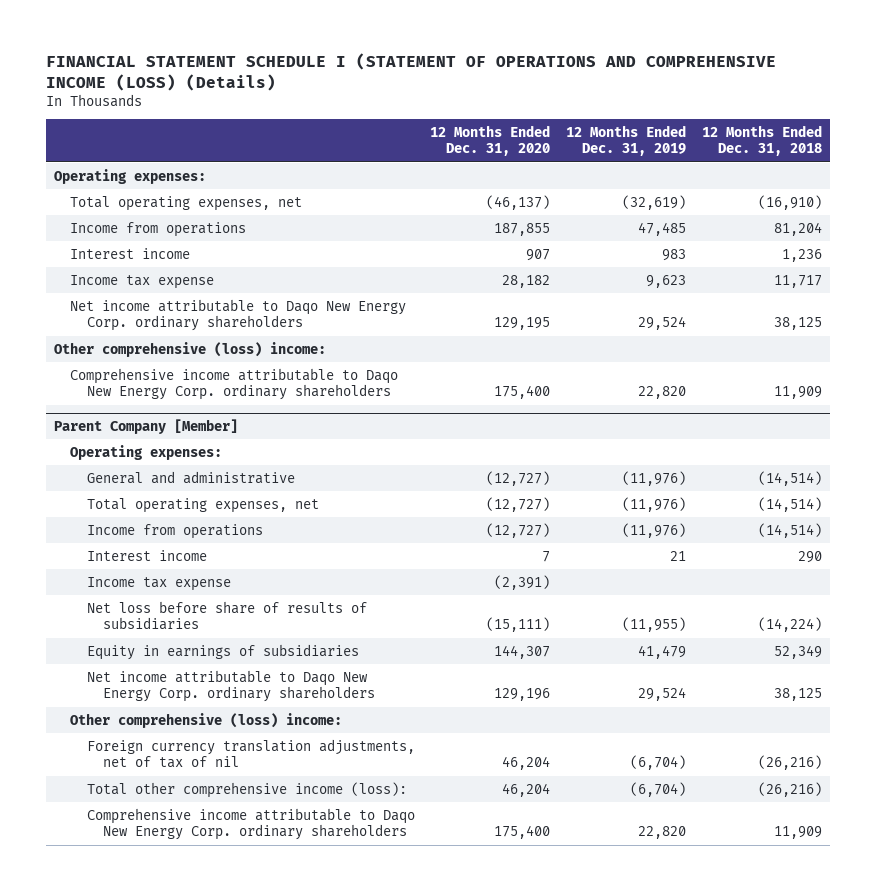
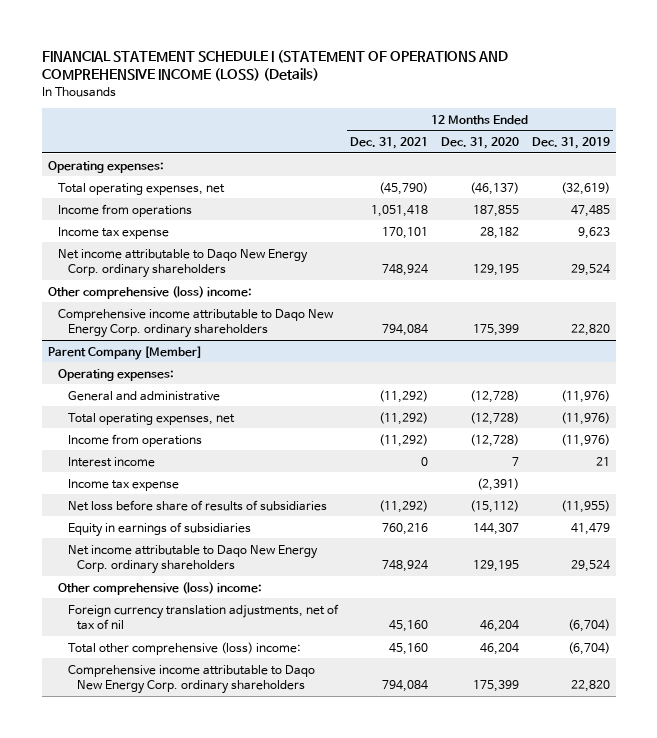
[701,124,822,157] 12 Months Ended Dec. 31, 2018 -> none
none -> [350,137,429,150] Dec. 31, 2021
[70,247,191,259] Interest income -> none
[494,385,551,400] 175,400 -> [472,324,519,337] 175,399
[486,470,551,486] (12,727) -> [469,389,519,403] (12,728)
[486,496,551,512] (12,727) -> [469,411,519,425] (12,728)
[486,522,551,538] (12,727) -> [469,433,519,447] (12,728)
[486,617,551,633] (15,111) -> [469,499,519,513] (15,112)
[494,688,551,702] 129,196 -> [472,560,519,573] 129,195
[86,781,407,798] Total other comprehensive income (loss): -> [67,641,301,655] Total other comprehensive (loss) income:
[494,825,551,840] 175,400 -> [472,680,519,693] 175,399

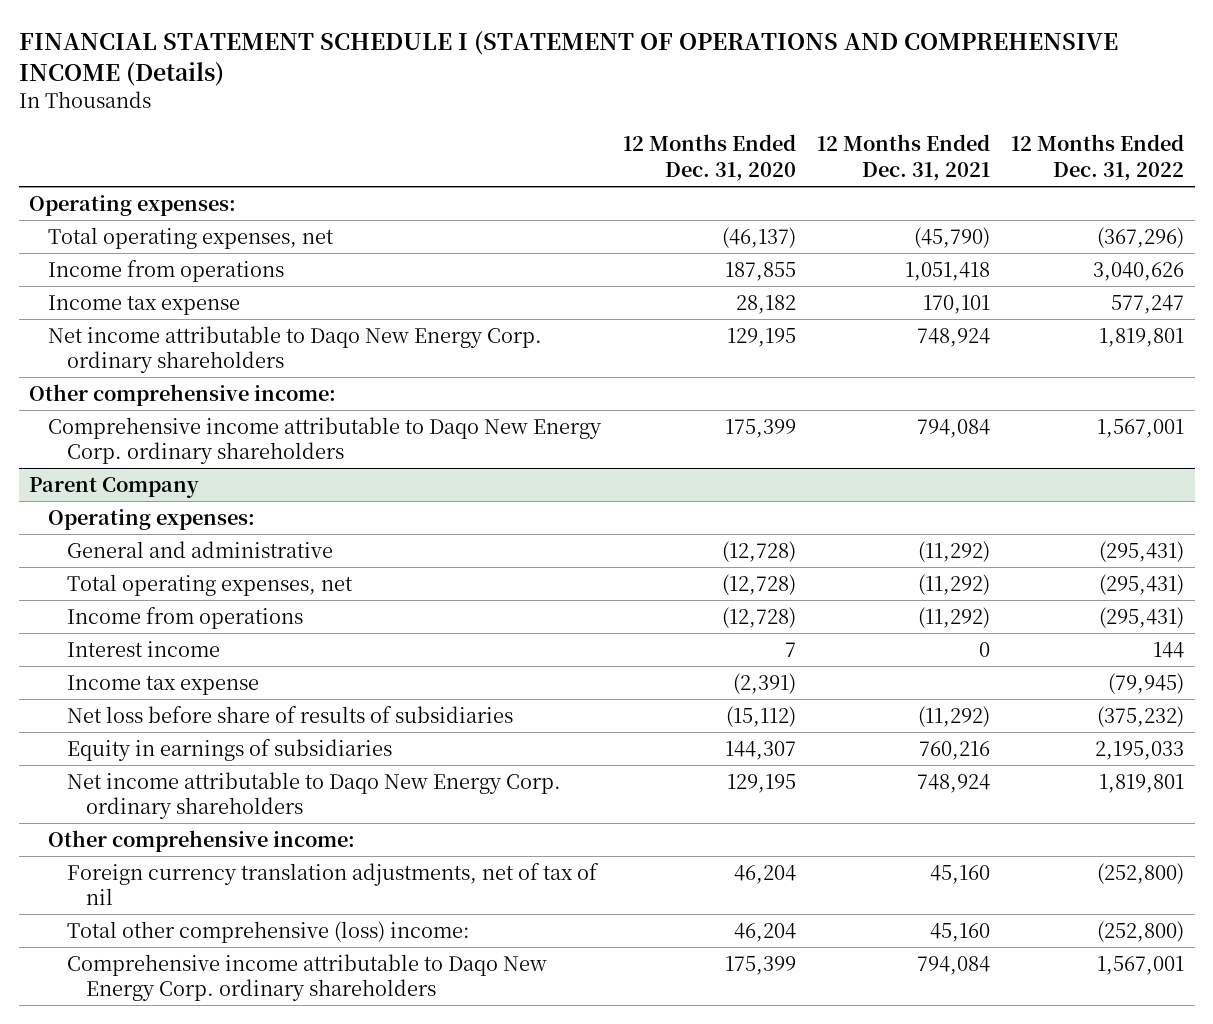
[41,49,508,82] FINANCIAL STATEMENT SCHEDULE I (STATEMENT OF OPERATIONS AND COMPREHENSIVE INCOME (LOSS) (Details) -> [18,30,1118,86] FINANCIAL STATEMENT SCHEDULE I (STATEMENT OF OPERATIONS AND COMPREHENSIVE INCOME (Details)
[531,137,610,150] Dec. 31, 2019 -> none
none -> [1011,134,1185,182] 12 Months Ended Dec. 31, 2022
[47,285,252,299] Other comprehensive (loss) income: -> [29,383,337,406] Other comprehensive income:
[47,345,202,360] Parent Company [Member] -> [29,476,200,498] Parent Company
[57,581,262,595] Other comprehensive (loss) income: -> [48,829,356,852] Other comprehensive income:

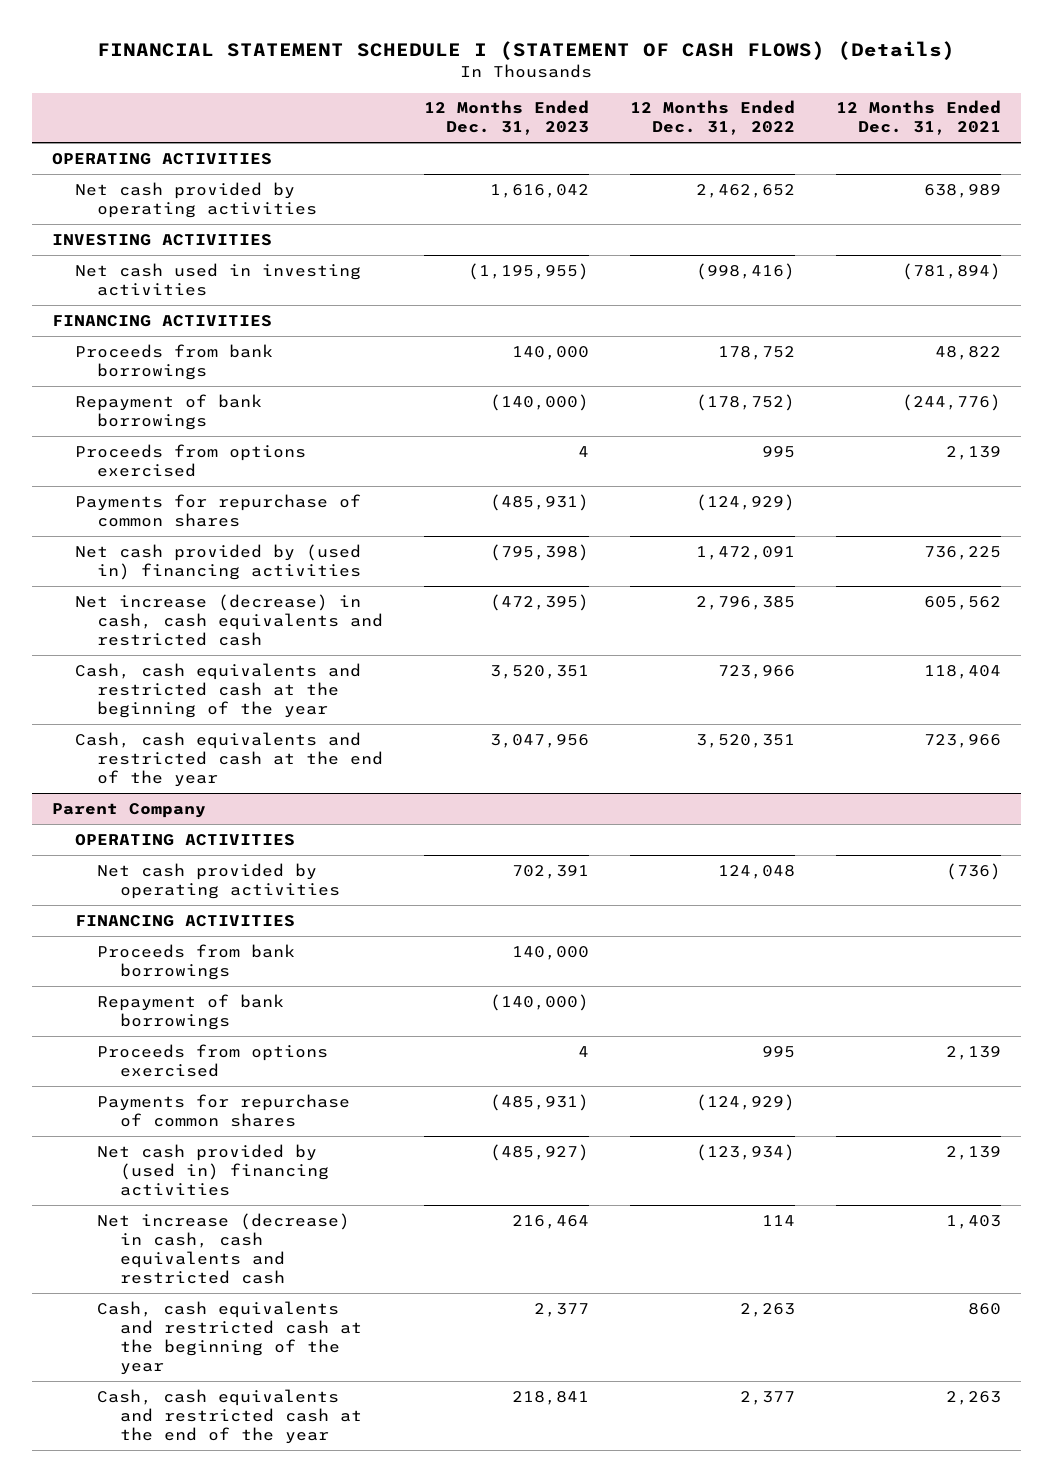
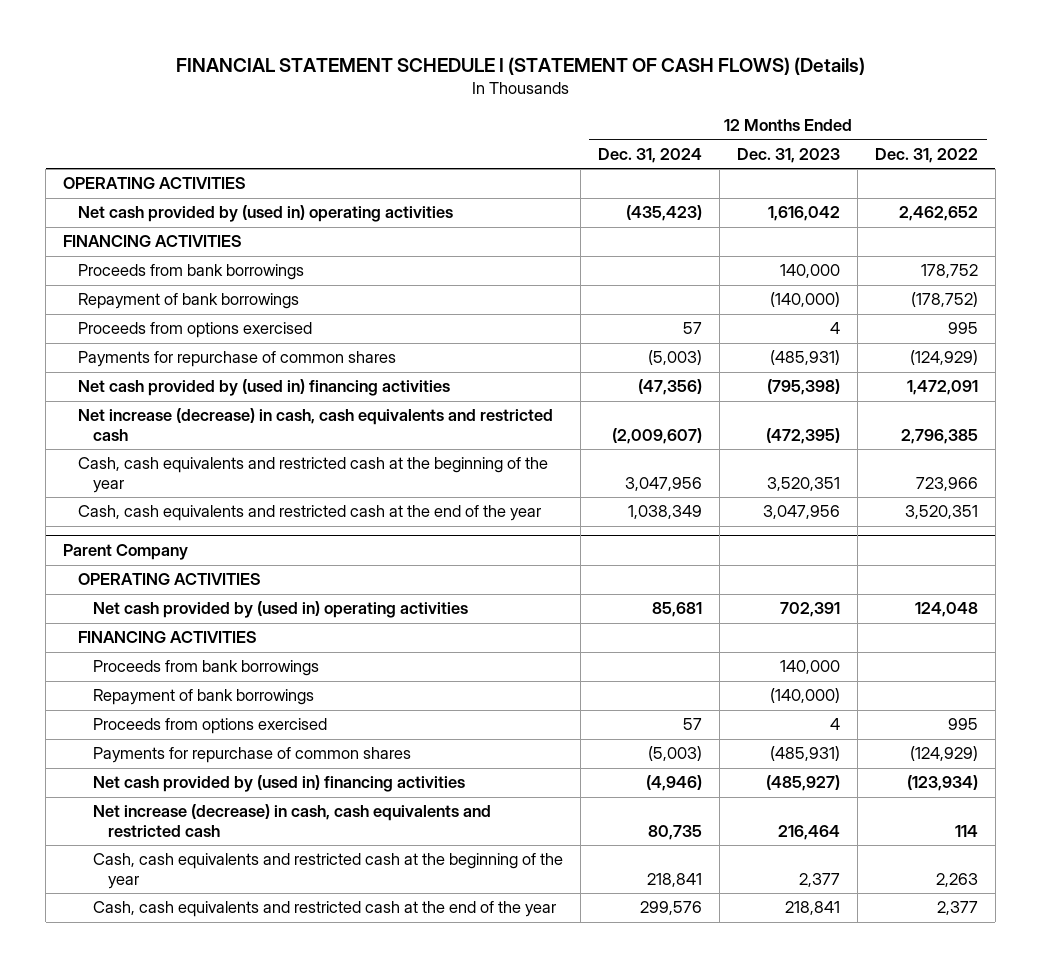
[835,100,1001,136] 12 Months Ended Dec. 31, 2021 -> none
none -> [598,148,703,164] Dec. 31, 2024
[52,233,273,246] INVESTING ACTIVITIES -> none
[74,262,361,296] Net cash used in investing activities -> none
[74,181,318,218] Net cash provided by operating activities -> [78,205,454,223] Net cash provided by (used in) operating activities
[97,862,340,899] Net cash provided by operating activities -> [93,601,469,619] Net cash provided by (used in) operating activities

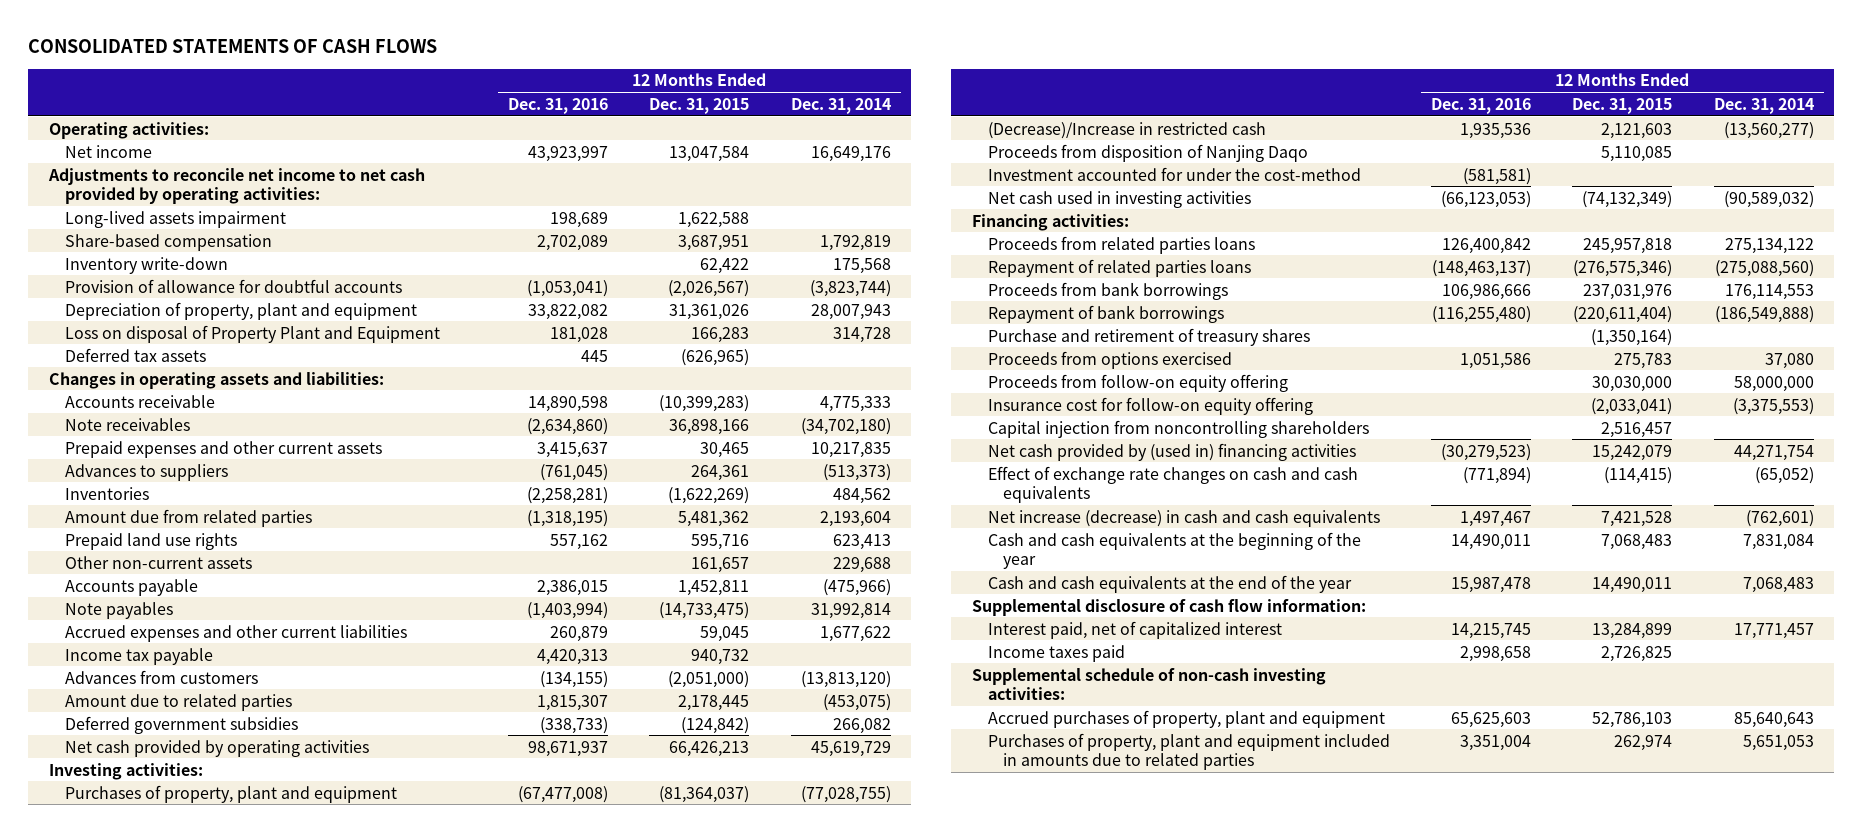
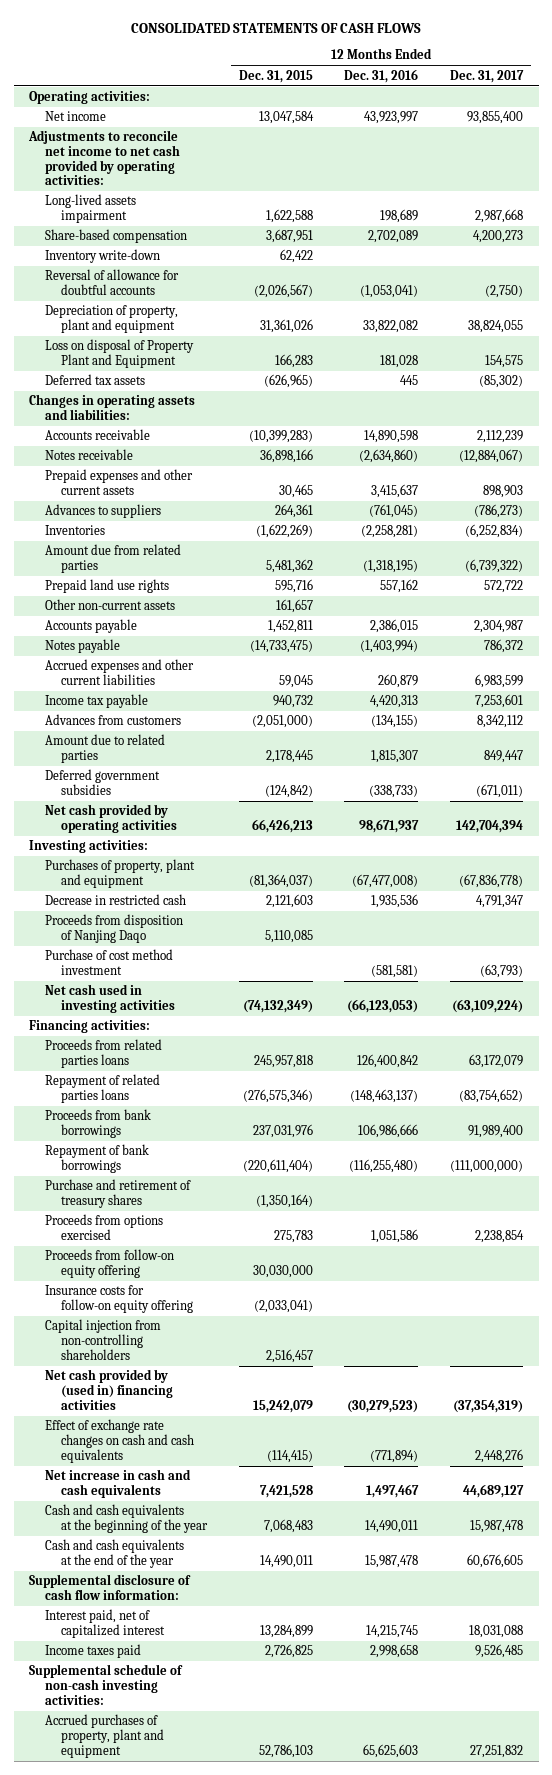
[790,97,891,114] Dec. 31, 2014 -> none
none -> [450,69,525,83] Dec. 31, 2017
[64,278,402,293] Provision of allowance for doubtful accounts -> [45,269,180,296] Reversal of allowance for doubtful accounts
[64,417,190,431] Note receivables -> [45,449,134,461] Notes receivable
[64,601,173,619] Note payables -> [45,639,121,654] Notes payable
[987,121,1266,139] (Decrease)/Increase in restricted cash -> [45,894,187,906] Decrease in restricted cash
[987,166,1361,181] Investment accounted for under the cost-method -> [45,949,174,976] Purchase of cost method investment
[987,396,1313,415] Insurance cost for follow-on equity offering -> [45,1285,194,1314] Insurance costs for follow-on equity offering
[987,419,1369,438] Capital injection from noncontrolling shareholders -> [45,1319,162,1360] Capital injection from non-controlling shareholders
[987,509,1380,527] Net increase (decrease) in cash and cash equivalents -> [45,1469,192,1499] Net increase in cash and cash equivalents
[987,732,1390,770] Purchases of property, plant and equipment included in amounts due to related parties -> none

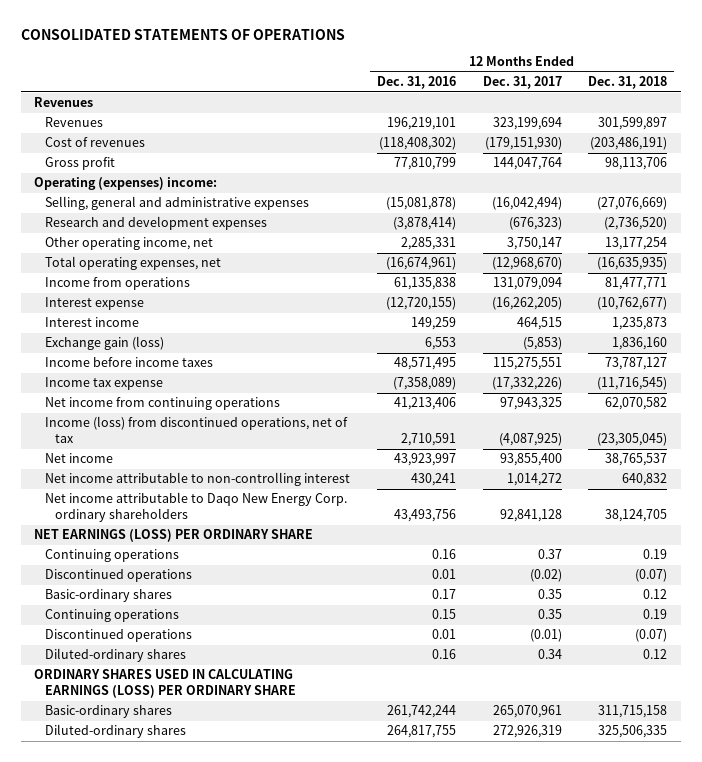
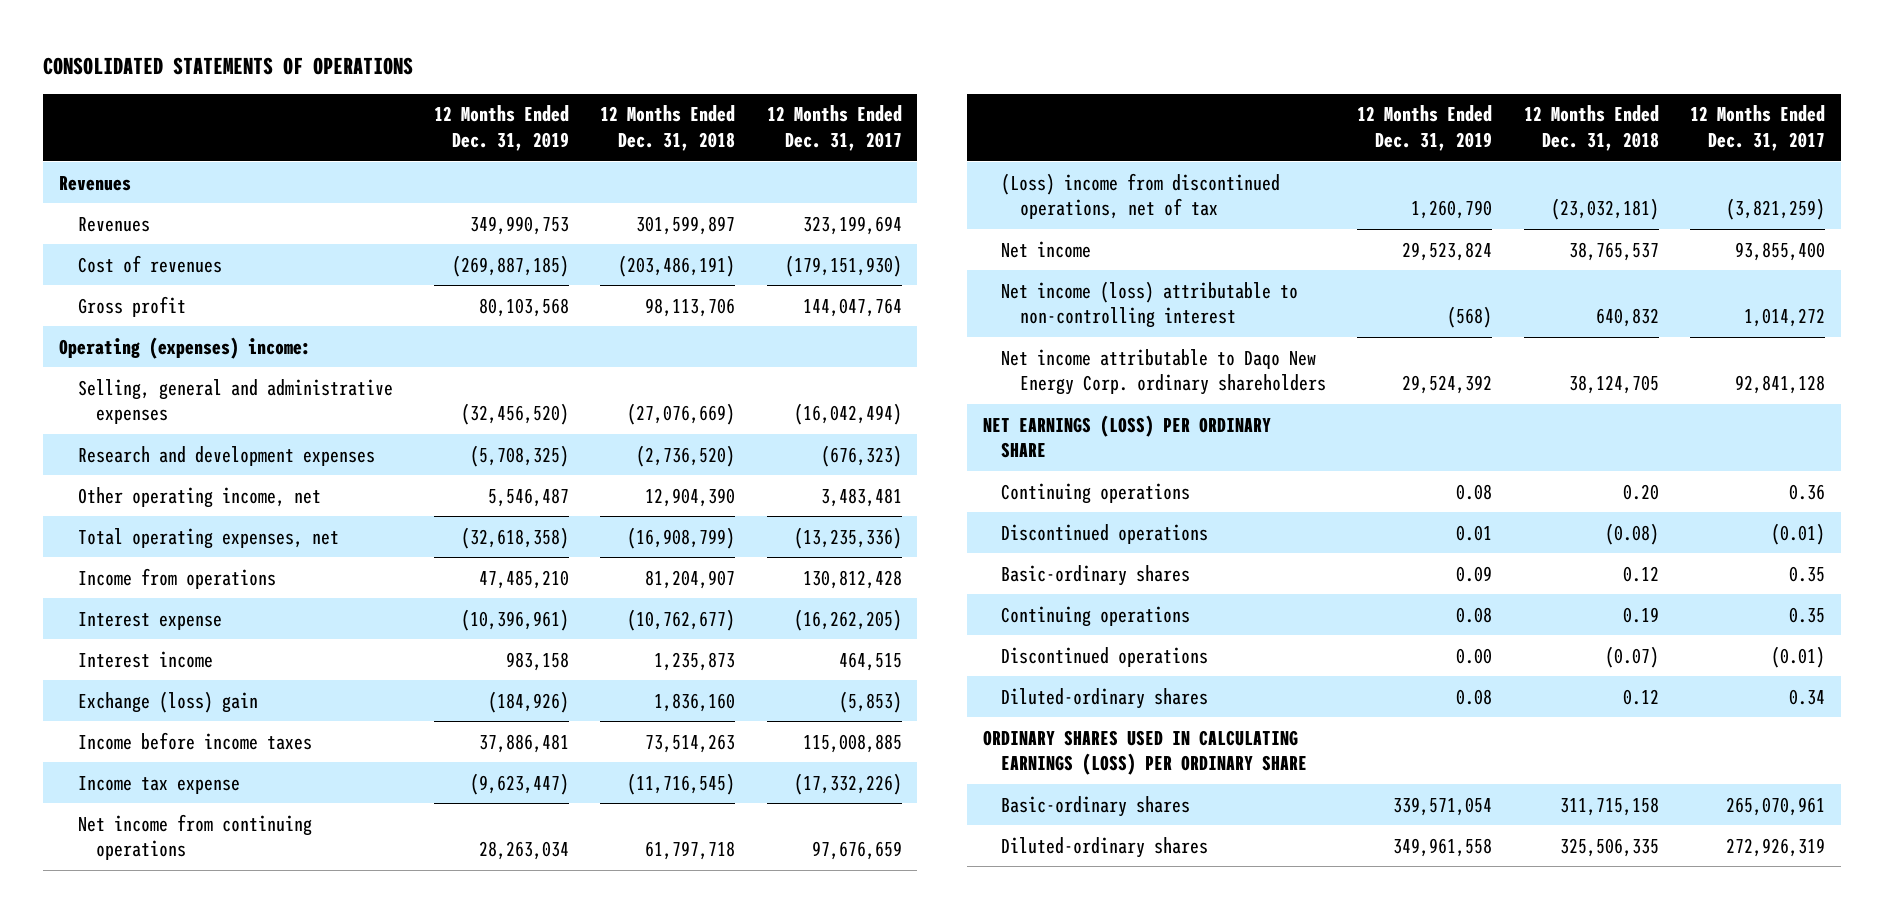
[376,76,456,90] Dec. 31, 2016 -> none
none -> [433,105,569,152] 12 Months Ended Dec. 31, 2019
[506,237,562,251] 3,750,147 -> [820,487,902,507] 3,483,481
[605,237,668,251] 13,177,254 -> [645,487,736,507] 12,904,390
[491,257,562,271] (12,968,670) -> [793,526,902,549] (13,235,336)
[597,257,668,271] (16,635,935) -> [627,526,736,549] (16,908,799)
[492,277,562,291] 131,079,094 -> [802,569,902,589] 130,812,428
[605,277,668,291] 81,477,771 -> [645,569,736,589] 81,204,907
[44,336,164,351] Exchange gain (loss) -> [77,690,258,713] Exchange (loss) gain
[492,357,562,371] 115,275,551 -> [802,733,902,753] 115,008,885
[605,357,668,371] 73,787,127 -> [645,733,736,753] 73,514,263
[499,397,562,411] 97,943,325 -> [811,841,902,861] 97,676,659
[605,397,668,411] 62,070,582 -> [645,841,736,861] 61,797,718
[44,416,348,444] Income (loss) from discontinued operations, net of tax -> [1001,172,1281,220] (Loss) income from discontinued operations, net of tax
[498,433,562,447] (4,087,925) -> [1726,198,1826,221] (3,821,259)
[597,433,668,447] (23,305,045) -> [1550,198,1659,221] (23,032,181)
[44,472,350,487] Net income attributable to non-controlling interest -> [1001,280,1299,329] Net income (loss) attributable to non-controlling interest
[537,549,562,560] 0.37 -> [1789,483,1826,500] 0.36
[643,549,668,560] 0.19 -> [1622,483,1659,500] 0.20
[529,569,562,583] (0.02) -> [1771,522,1826,545] (0.01)
[635,569,668,583] (0.07) -> [1604,522,1659,545] (0.08)

